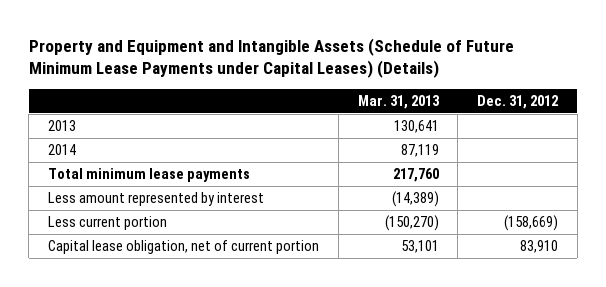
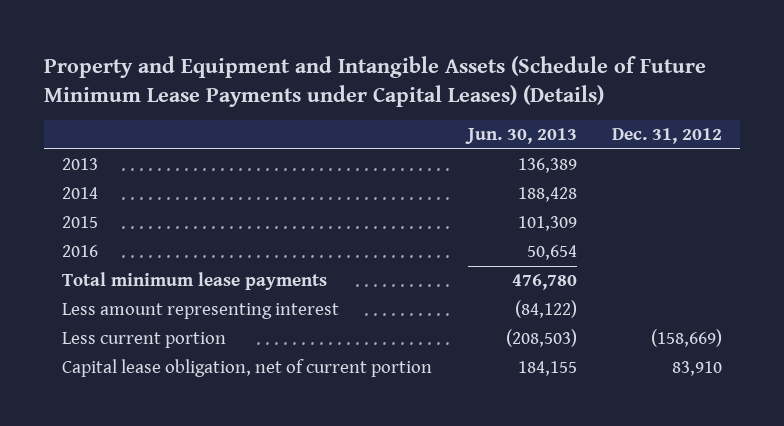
[357,95,440,110] Mar. 31, 2013 -> none
none -> [464,128,577,145] Jun. 30, 2013
none -> [61,216,98,229] 2015
none -> [61,245,98,258] 2016
[48,192,265,207] Less amount represented by interest -> [61,303,339,320] Less amount representing interest

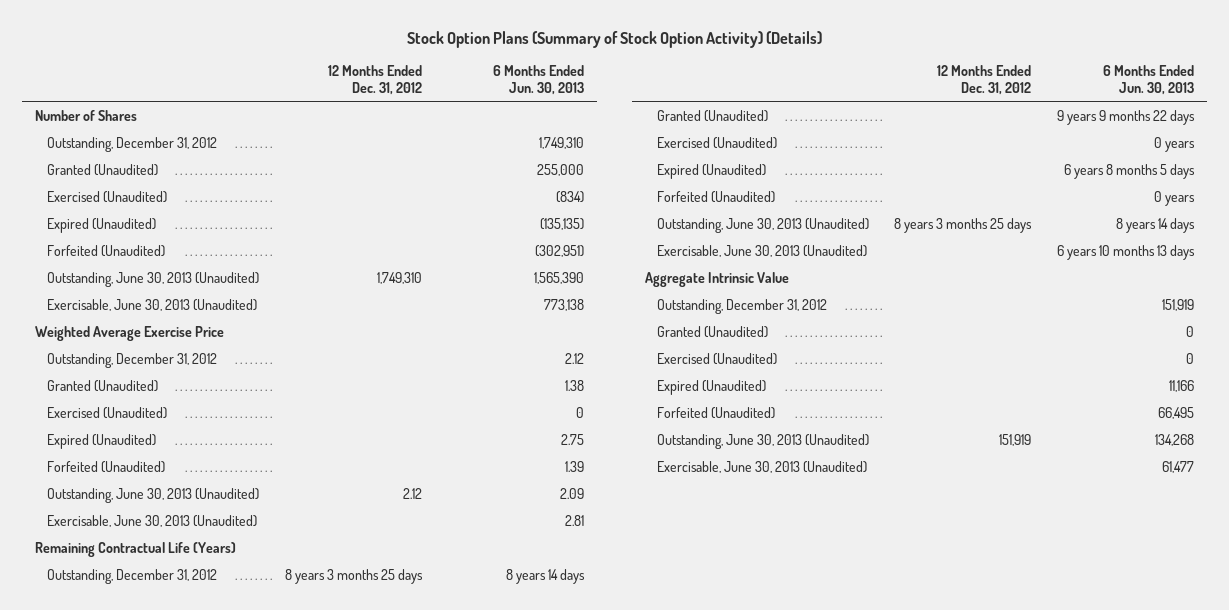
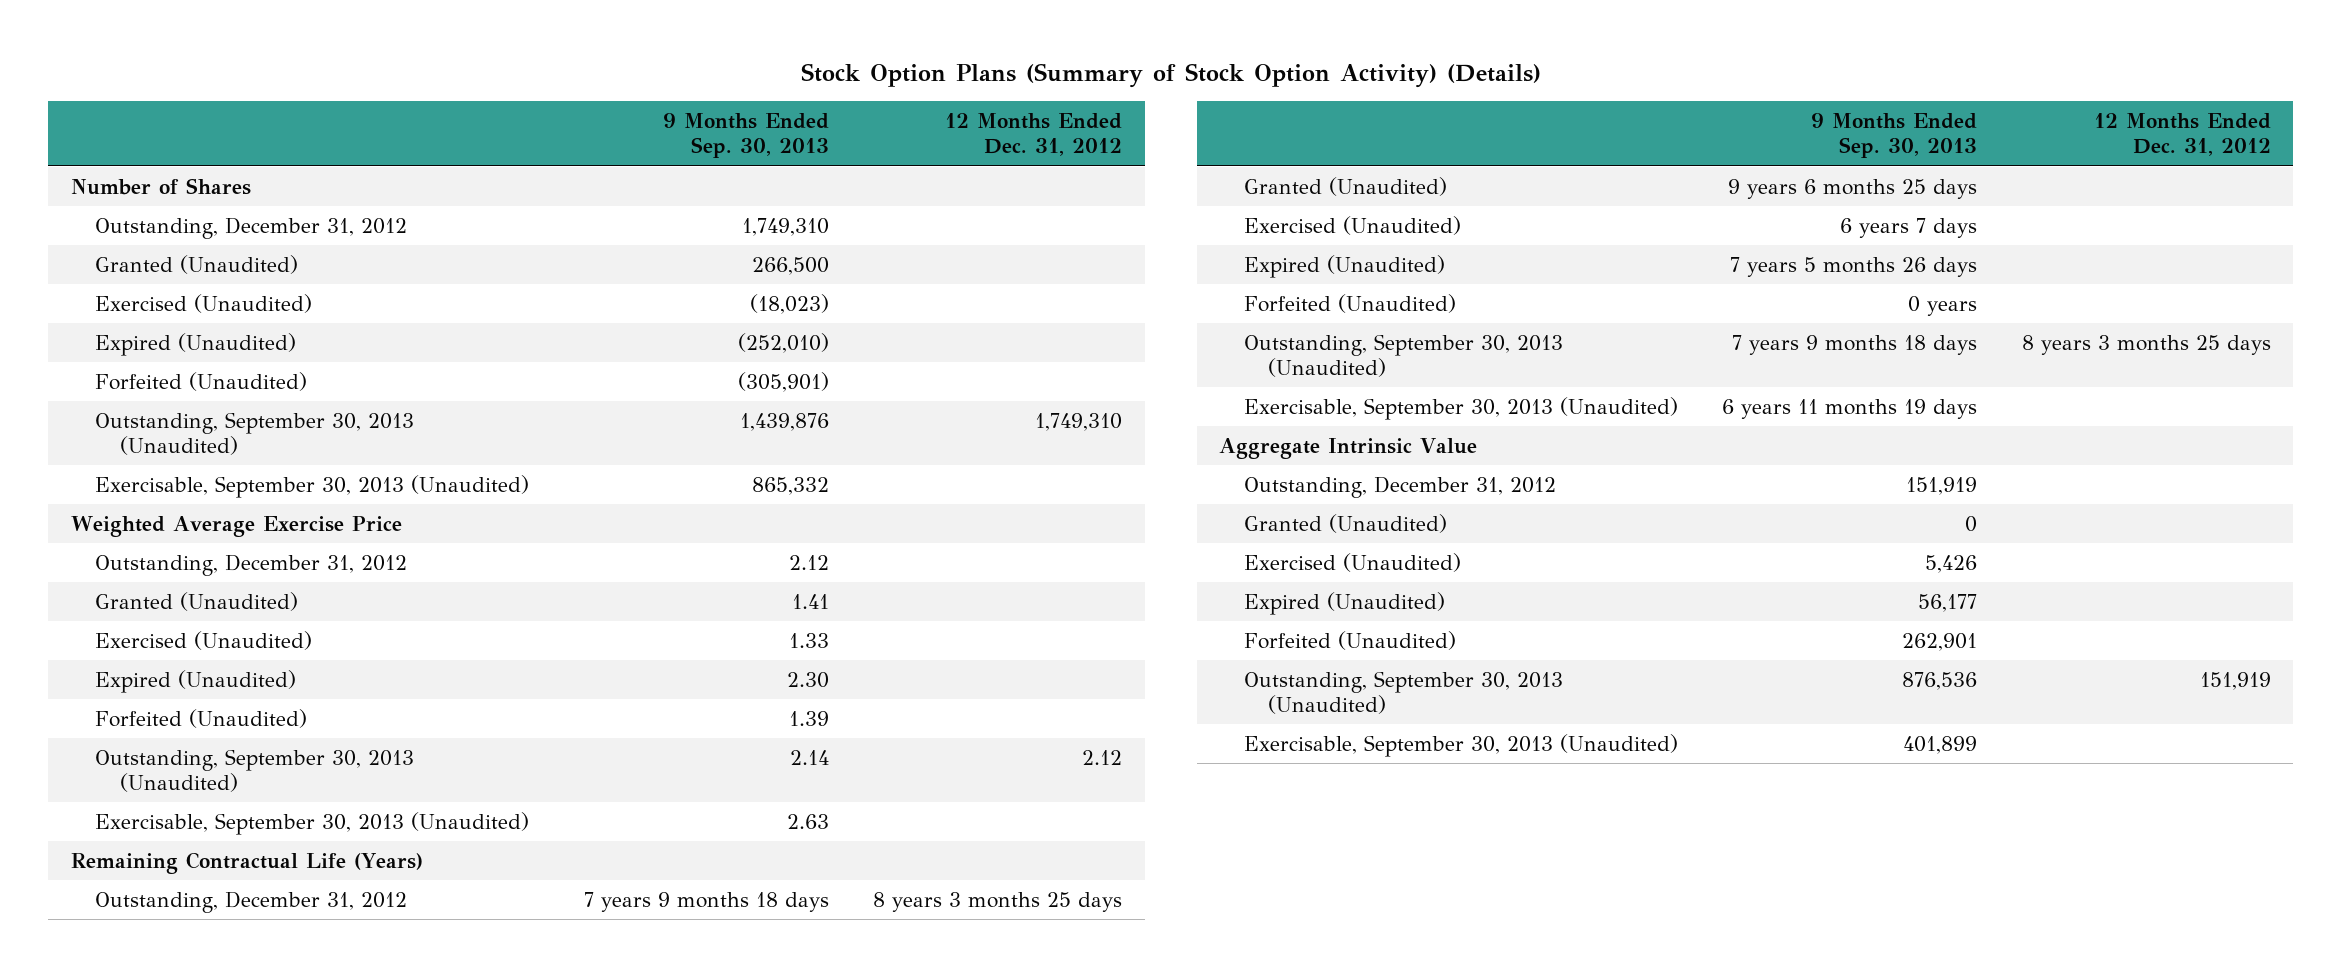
[493,65,585,95] 6 Months Ended Jun. 30, 2013 -> none
none -> [662,112,829,159] 9 Months Ended Sep. 30, 2013
[47,271,260,287] Outstanding, June 30, 2013 (Unaudited) -> [95,411,415,456] Outstanding, September 30, 2013 (Unaudited)
[47,298,258,311] Exercisable, June 30, 2013 (Unaudited) -> [95,474,530,498] Exercisable, September 30, 2013 (Unaudited)
[47,487,260,503] Outstanding, June 30, 2013 (Unaudited) -> [95,748,415,793] Outstanding, September 30, 2013 (Unaudited)
[47,514,258,527] Exercisable, June 30, 2013 (Unaudited) -> [95,811,530,835] Exercisable, September 30, 2013 (Unaudited)
[656,217,869,233] Outstanding, June 30, 2013 (Unaudited) -> [1243,333,1563,378] Outstanding, September 30, 2013 (Unaudited)
[656,244,867,257] Exercisable, June 30, 2013 (Unaudited) -> [1243,396,1678,420] Exercisable, September 30, 2013 (Unaudited)
[656,433,869,449] Outstanding, June 30, 2013 (Unaudited) -> [1243,670,1563,715] Outstanding, September 30, 2013 (Unaudited)
[656,460,867,473] Exercisable, June 30, 2013 (Unaudited) -> [1243,733,1678,757] Exercisable, September 30, 2013 (Unaudited)

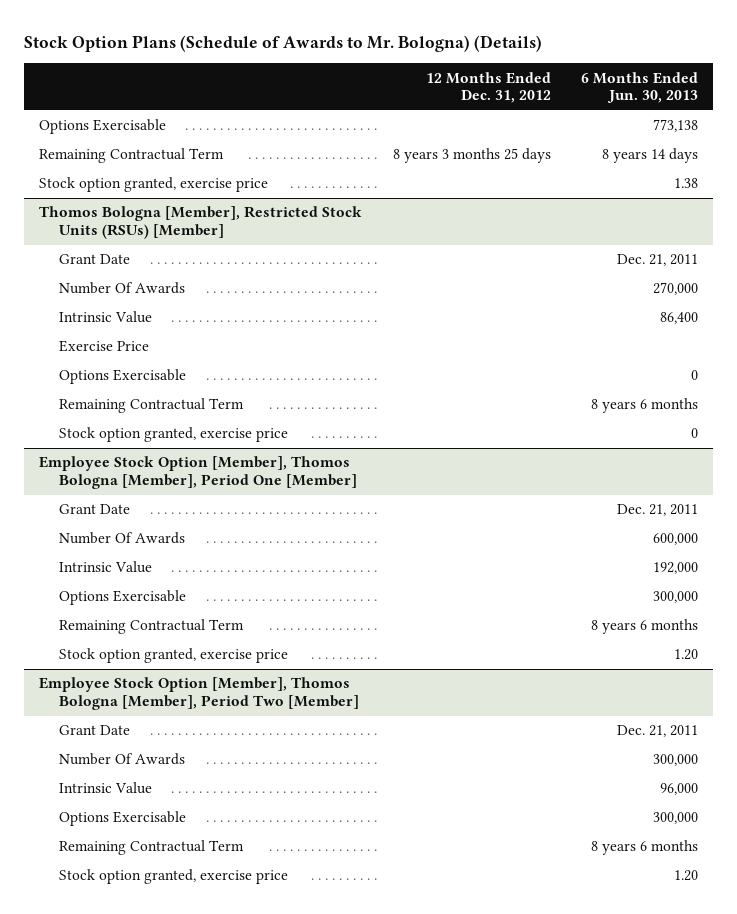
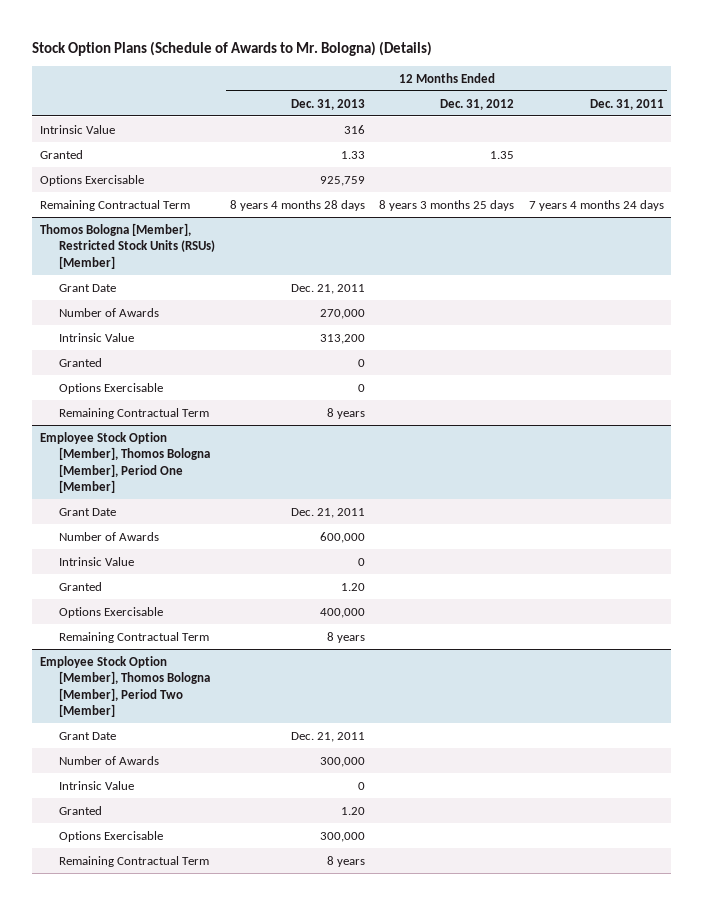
[580,71,698,104] 6 Months Ended Jun. 30, 2013 -> none
none -> [290,98,365,110] Dec. 31, 2013
none -> [589,98,664,110] Dec. 31, 2011
none -> [39,124,115,134] Intrinsic Value
none -> [39,149,83,159] Granted
[39,177,269,193] Stock option granted, exercise price -> none
[58,282,185,295] Number Of Awards -> [59,307,160,317] Number of Awards
[58,340,149,353] Exercise Price -> none
none -> [59,357,103,367] Granted
[58,427,288,443] Stock option granted, exercise price -> none
[58,532,185,545] Number Of Awards -> [59,531,160,541] Number of Awards
none -> [59,581,103,591] Granted
[58,648,288,664] Stock option granted, exercise price -> none
[58,753,185,766] Number Of Awards -> [59,755,160,765] Number of Awards
none -> [59,805,103,815] Granted
[58,869,288,885] Stock option granted, exercise price -> none

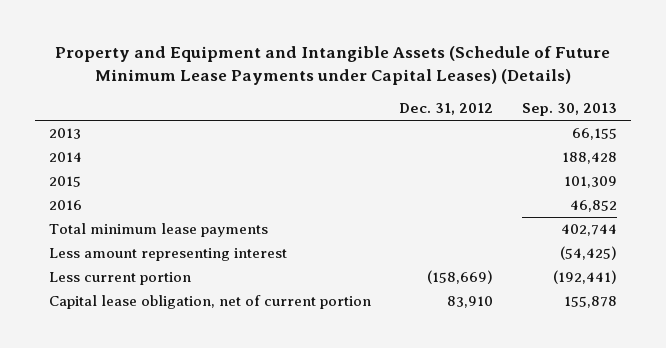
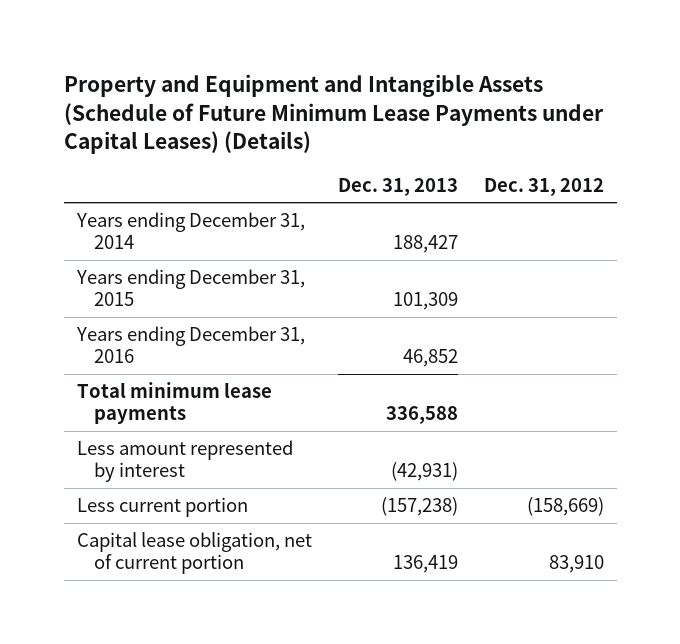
[521,103,617,117] Sep. 30, 2013 -> none
none -> [337,177,458,196] Dec. 31, 2013
[49,128,82,140] 2013 -> none
[49,152,83,163] 2014 -> [75,212,305,250] Years ending December 31, 2014
[49,176,82,188] 2015 -> [75,269,305,307] Years ending December 31, 2015
[49,200,83,211] 2016 -> [75,326,305,364] Years ending December 31, 2016
[49,248,288,262] Less amount representing interest -> [76,440,293,483] Less amount represented by interest

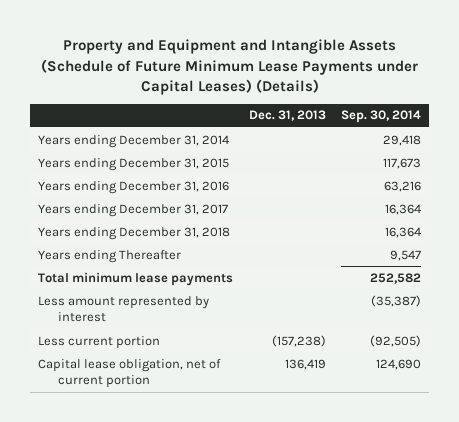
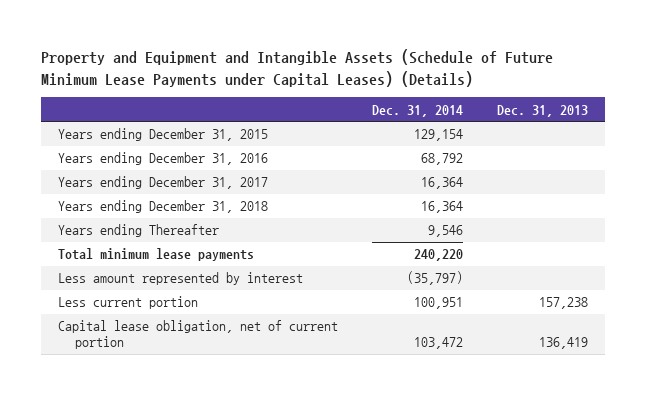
[341,110,422,124] Sep. 30, 2014 -> none
none -> [372,104,464,117] Dec. 31, 2014
[37,134,229,148] Years ending December 31, 2014 -> none
[271,334,326,347] (157,238) -> [538,297,588,310] 157,238

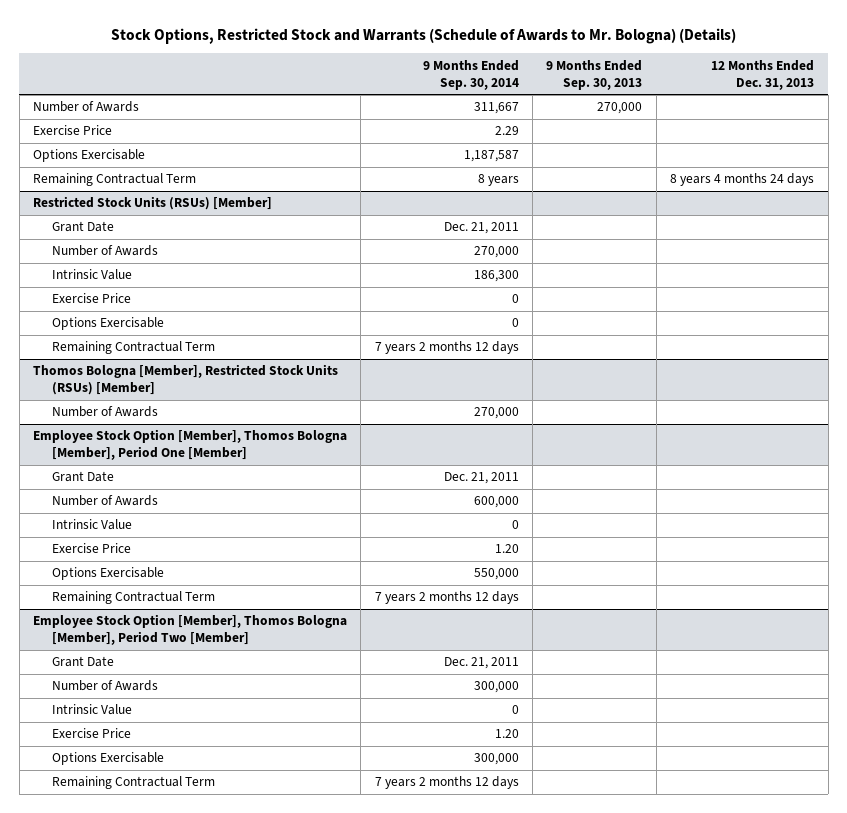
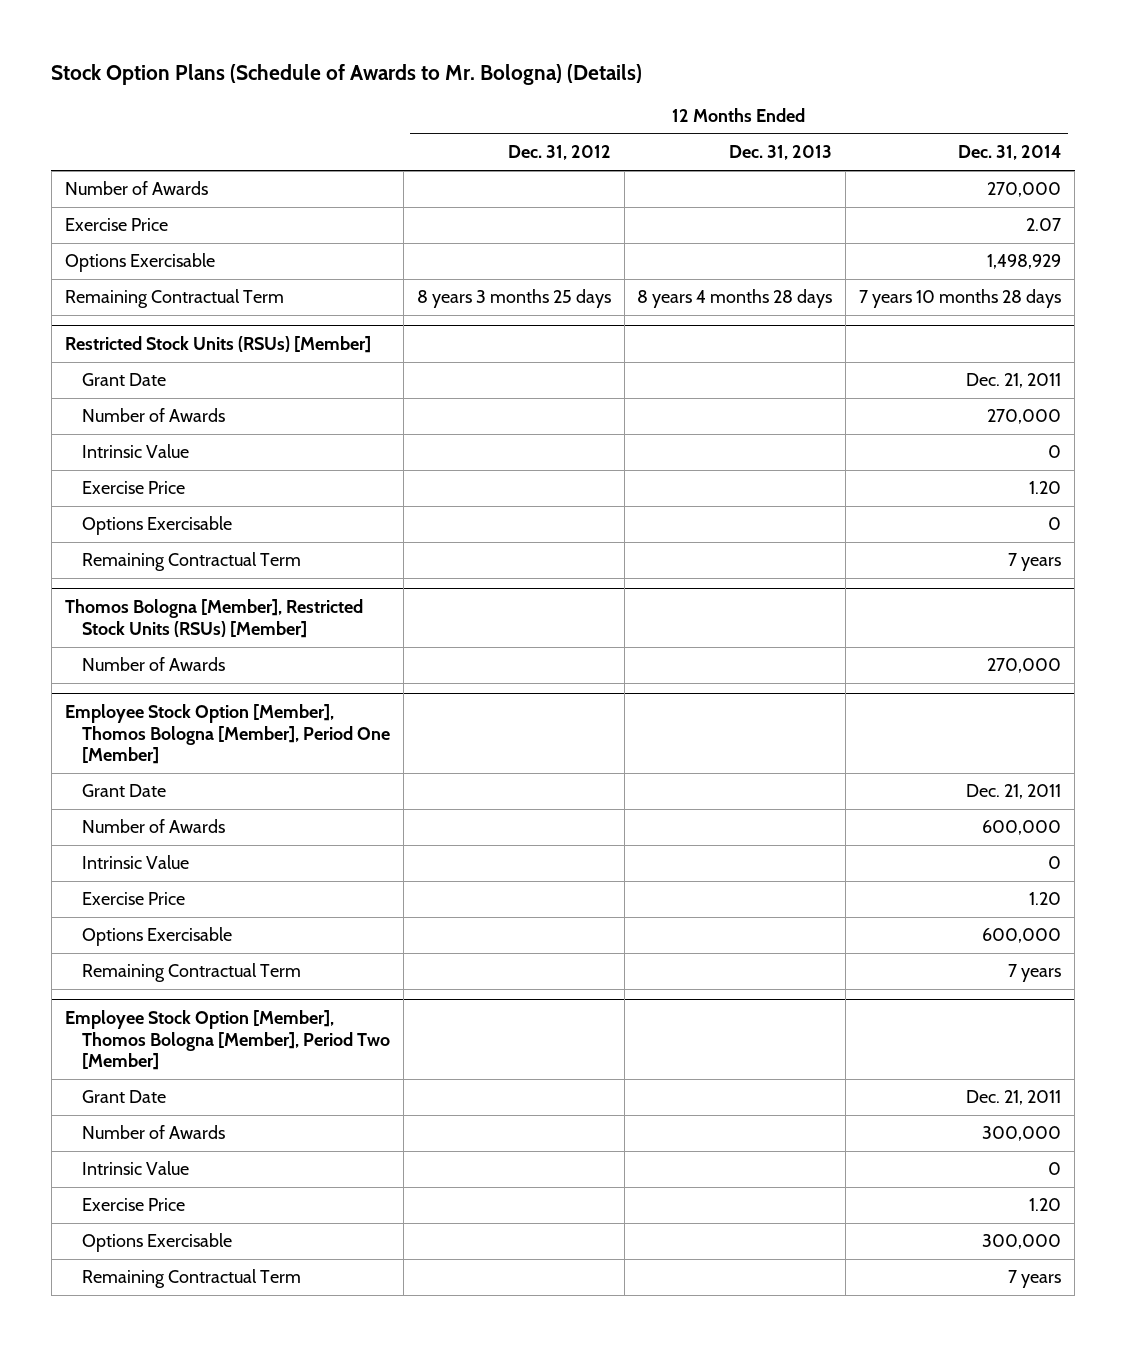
[110,27,736,44] Stock Options, Restricted Stock and Warrants (Schedule of Awards to Mr. Bologna) (Details) -> [51,63,643,85] Stock Option Plans (Schedule of Awards to Mr. Bologna) (Details)
[422,59,519,90] 9 Months Ended Sep. 30, 2014 -> none
[546,59,643,90] 9 Months Ended Sep. 30, 2013 -> none
none -> [507,145,611,161] Dec. 31, 2012
none -> [958,145,1062,161] Dec. 31, 2014
[670,173,815,187] 8 years 4 months 24 days -> [637,289,833,309] 8 years 4 months 28 days

